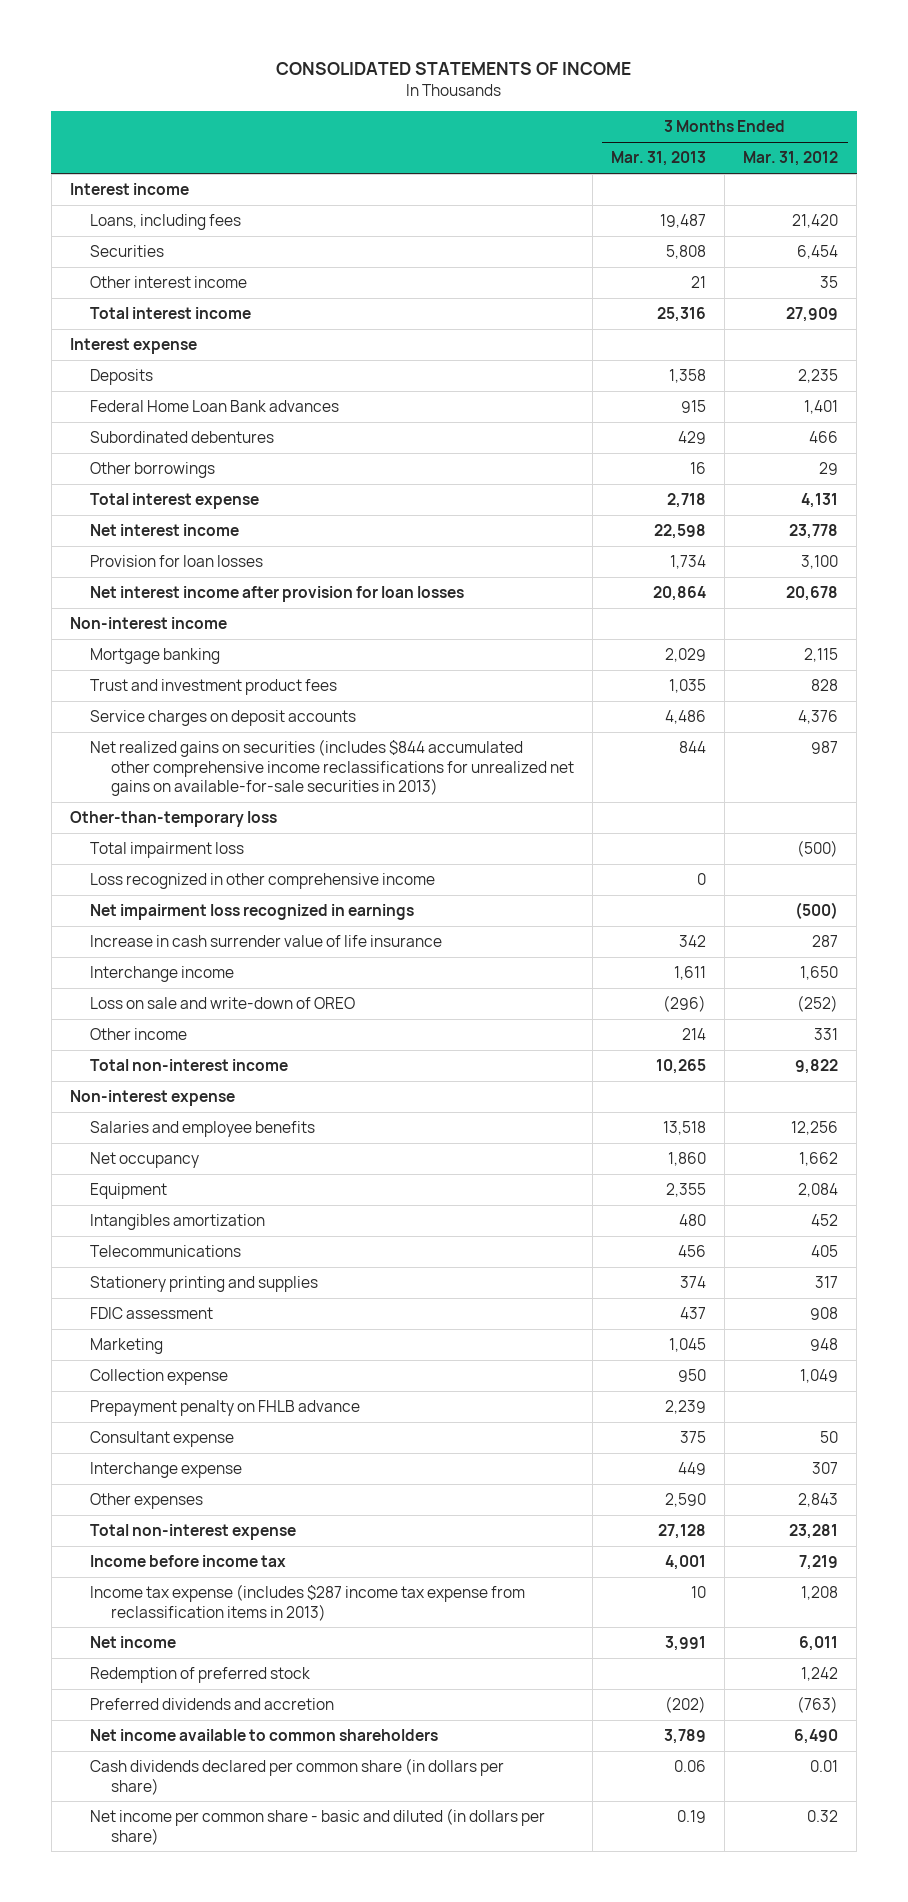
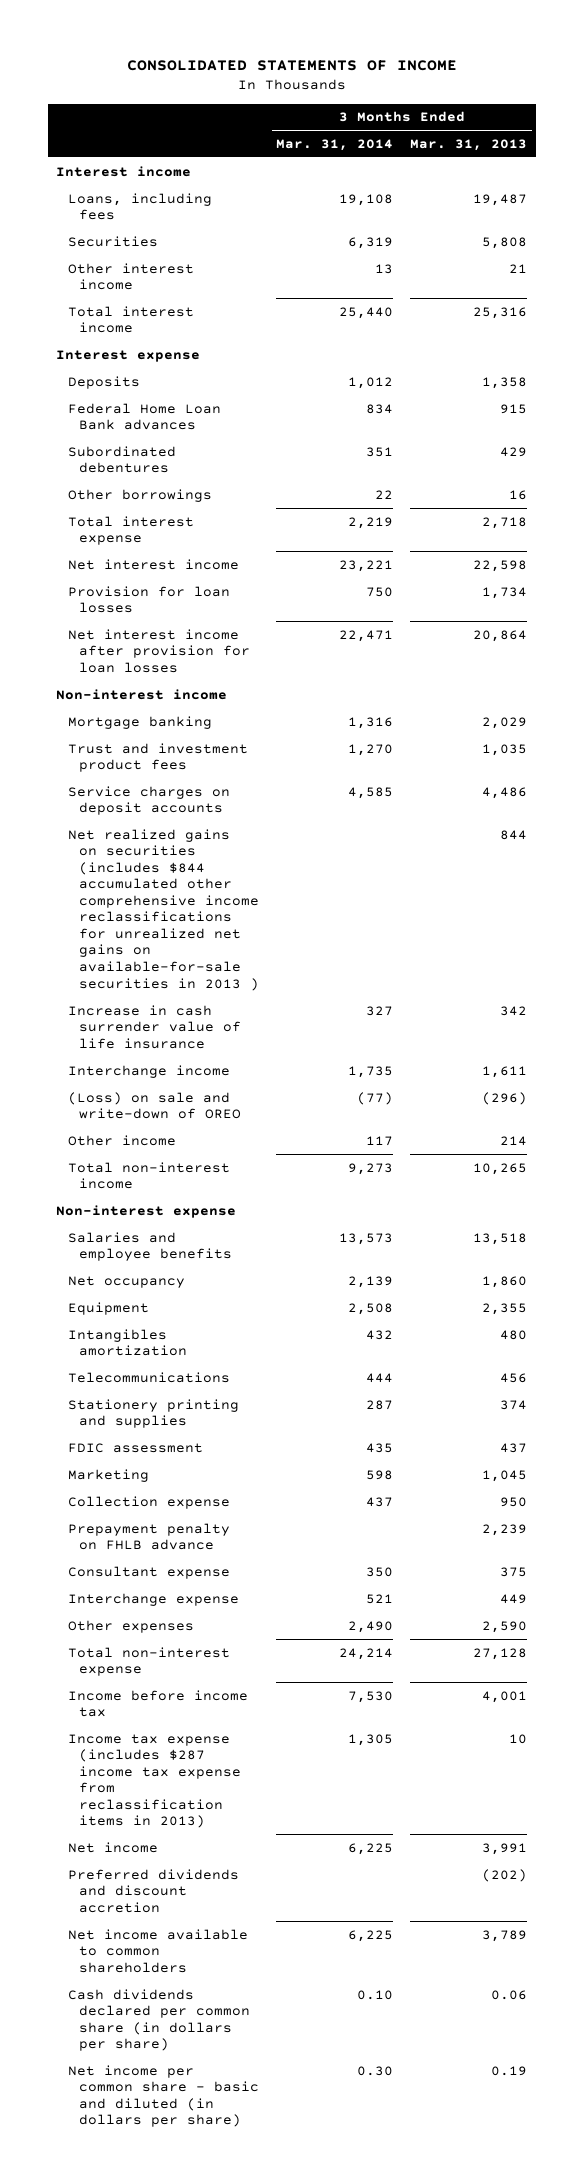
[743,151,839,167] Mar. 31, 2012 -> none
none -> [276,138,394,151] Mar. 31, 2014
[69,811,277,828] Other-than-temporary loss -> none
[90,842,245,859] Total impairment loss -> none
[90,873,436,890] Loss recognized in other comprehensive income -> none
[90,904,415,921] Net impairment loss recognized in earnings -> none
[90,739,574,797] Net realized gains on securities (includes $844 accumulated other comprehensive income reclassifications for unrealized net gains on available-for-sale securities in 2013) -> [67,828,260,991] Net realized gains on securities (includes $844 accumulated other comprehensive income reclassifications for unrealized net gains on available-for-sale securities in 2013 )
[90,997,356,1010] Loss on sale and write-down of OREO -> [67,1091,242,1120] (Loss) on sale and write-down of OREO
[90,1667,311,1684] Redemption of preferred stock -> none
[90,1698,335,1711] Preferred dividends and accretion -> [67,1868,239,1913] Preferred dividends and discount accretion

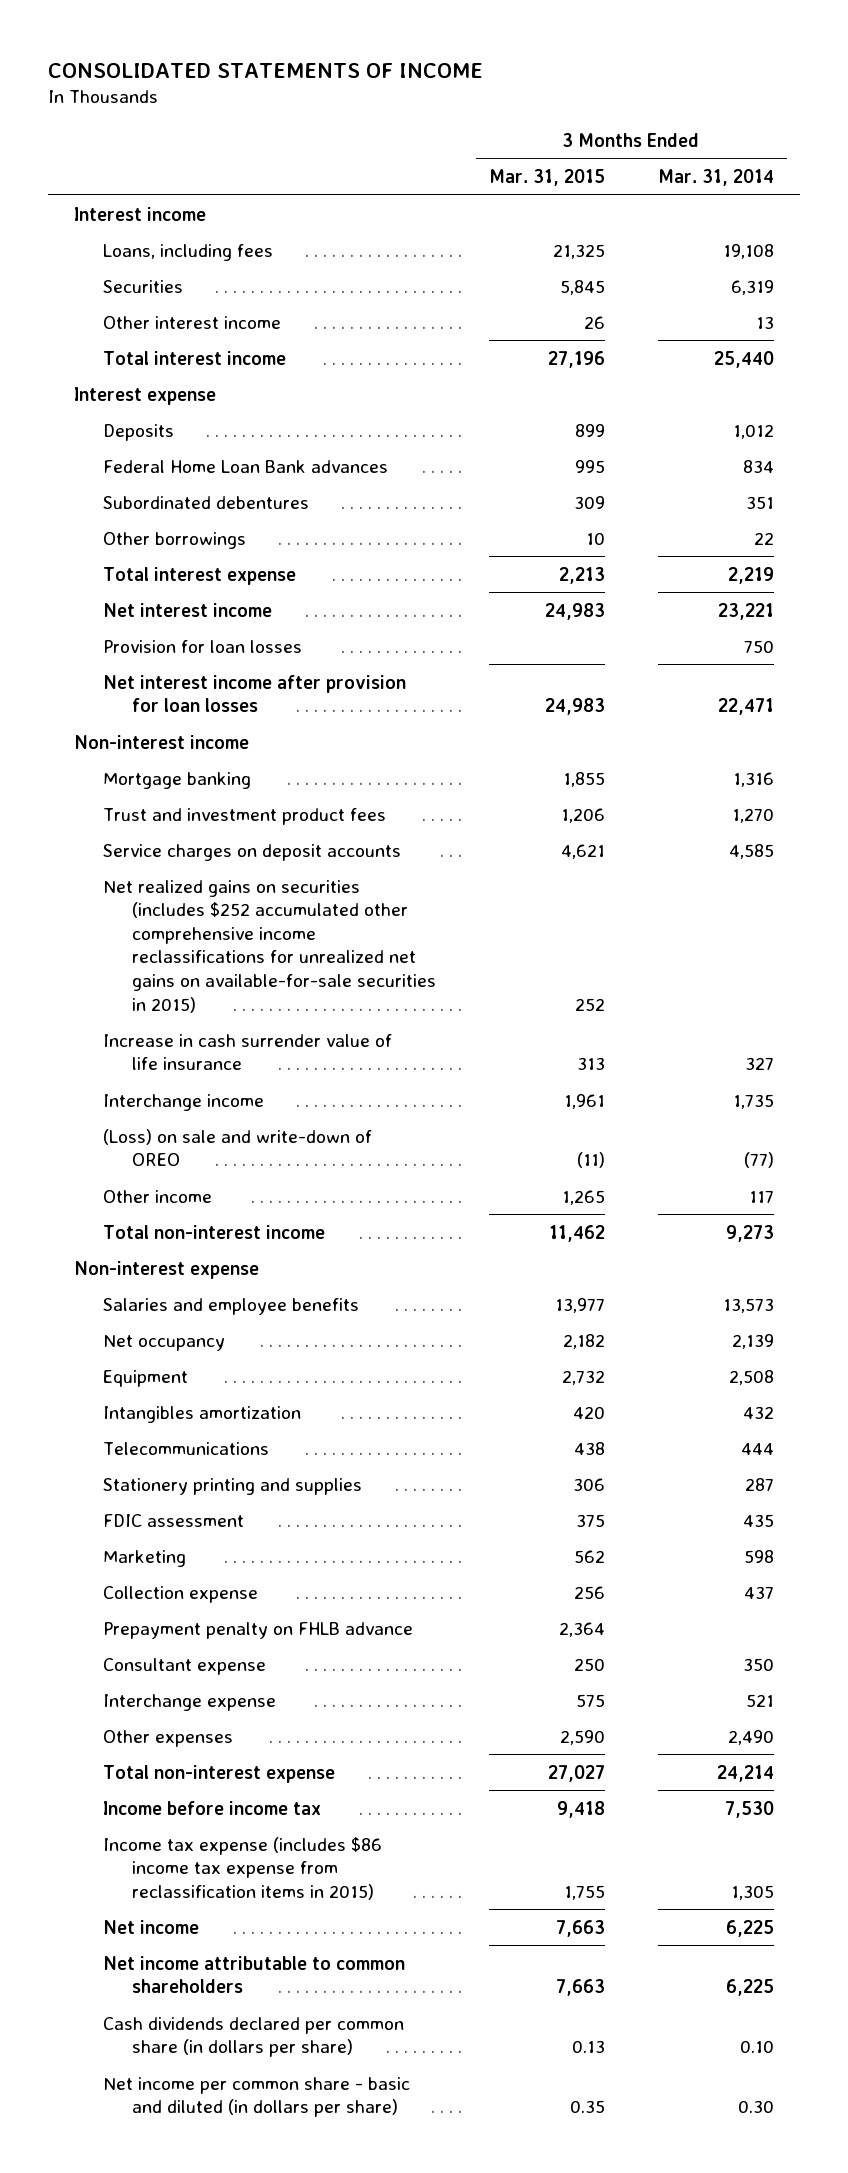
[410,138,528,151] Mar. 31, 2013 -> none
none -> [488,169,605,187] Mar. 31, 2015
[67,828,260,991] Net realized gains on securities (includes $844 accumulated other comprehensive income reclassifications for unrealized net gains on available-for-sale securities in 2013 ) -> [103,879,437,1013] Net realized gains on securities (includes $252 accumulated other comprehensive income reclassifications for unrealized net gains on available-for-sale securities in 2015)
[67,1733,242,1829] Income tax expense (includes $287 income tax expense from reclassification items in 2013) -> [103,1836,383,1900] Income tax expense (includes $86 income tax expense from reclassification items in 2015)
[67,1868,239,1913] Preferred dividends and discount accretion -> none
[67,1928,248,1973] Net income available to common shareholders -> [103,1955,406,1994] Net income attributable to common shareholders

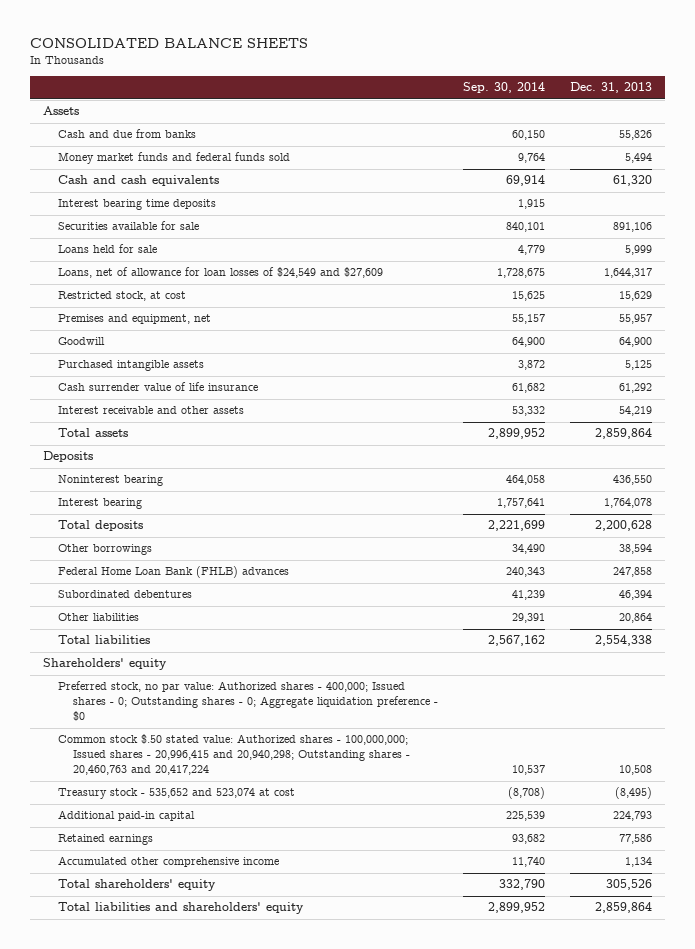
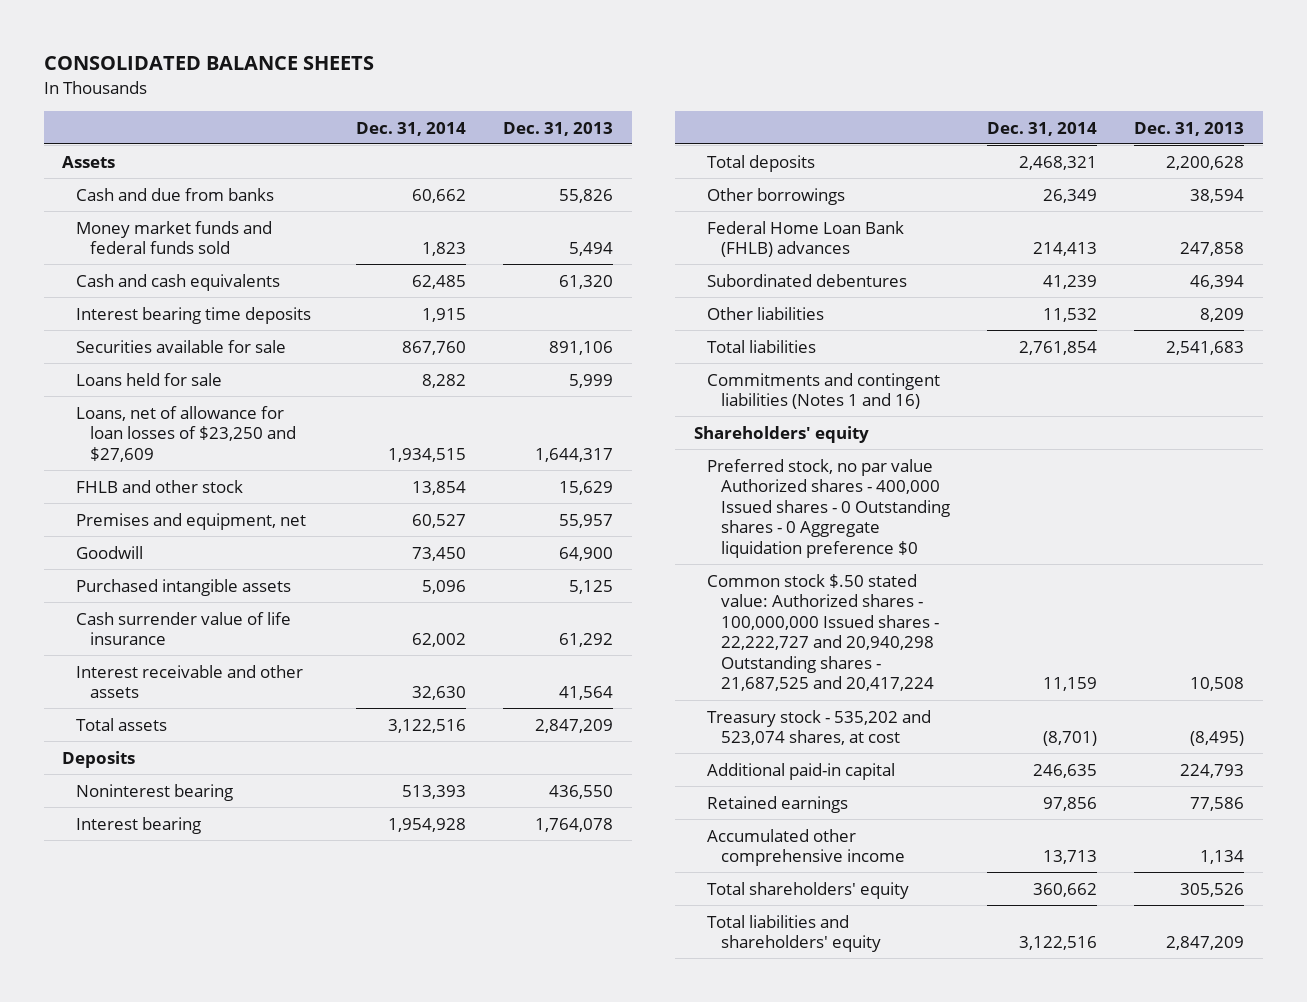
[462,82,545,94] Sep. 30, 2014 -> none
none -> [355,121,466,136] Dec. 31, 2014
[57,267,383,279] Loans, net of allowance for loan losses of $24,549 and $27,609 -> [76,405,296,462] Loans, net of allowance for loan losses of $23,250 and $27,609
[57,291,186,302] Restricted stock, at cost -> [76,479,244,493] FHLB and other stock
[619,406,653,417] 54,219 -> [559,686,614,701] 41,564
[595,428,653,440] 2,859,864 -> [535,718,614,733] 2,847,209
[619,613,653,624] 20,864 -> [1200,307,1245,322] 8,209
[595,635,653,647] 2,554,338 -> [1166,340,1245,355] 2,541,683
none -> [707,372,941,410] Commitments and contingent liabilities (Notes 1 and 16)
[57,681,438,722] Preferred stock, no par value: Authorized shares - 400,000; Issued shares - 0; Outstanding shares - 0; Aggregate liquidation preference - $0 -> [707,458,950,558] Preferred stock, no par value Authorized shares - 400,000 Issued shares - 0 Outstanding shares - 0 Aggregate liquidation preference $0
[57,734,410,776] Common stock $.50 stated value: Authorized shares - 100,000,000; Issued shares - 20,996,415 and 20,940,298; Outstanding shares - 20,460,763 and 20,417,224 -> [707,573,939,692] Common stock $.50 stated value: Authorized shares - 100,000,000 Issued shares - 22,222,727 and 20,940,298 Outstanding shares - 21,687,525 and 20,417,224
[57,788,295,800] Treasury stock - 535,652 and 523,074 at cost -> [707,709,932,746] Treasury stock - 535,202 and 523,074 shares, at cost
[595,902,653,914] 2,859,864 -> [1166,936,1245,951] 2,847,209

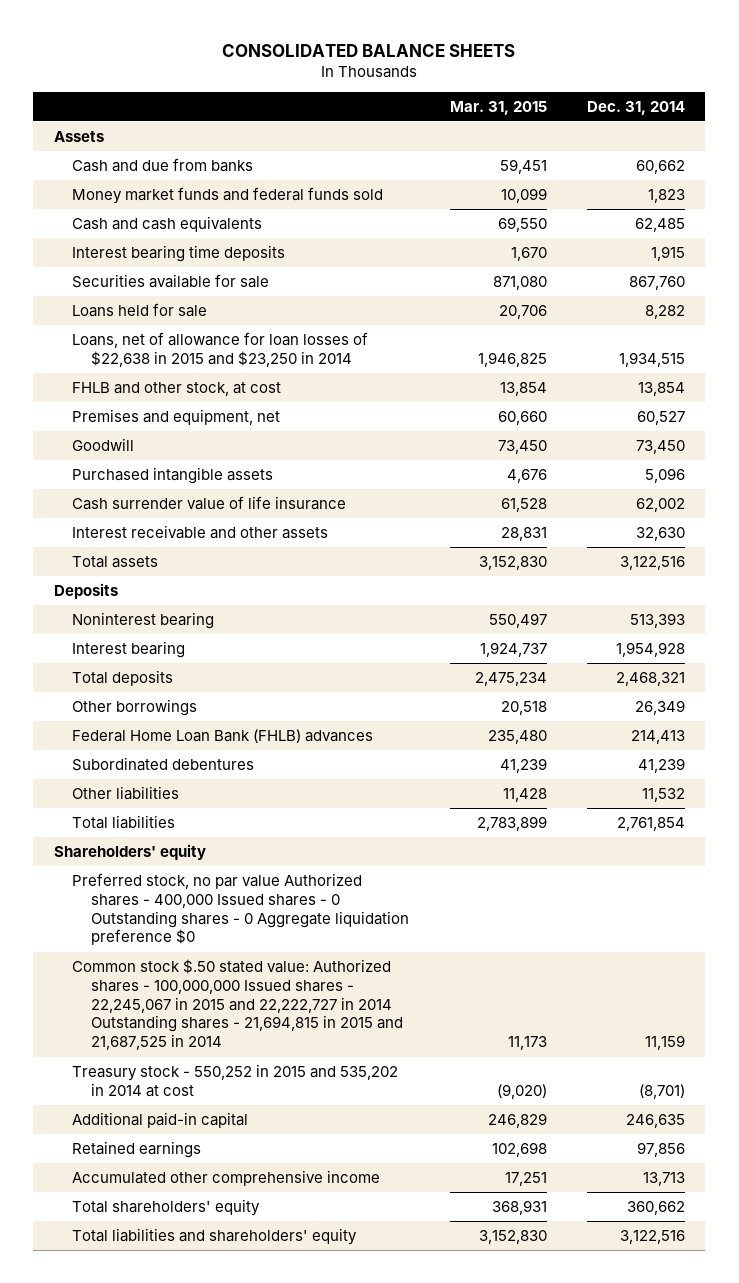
[503,121,614,136] Dec. 31, 2013 -> none
none -> [449,100,547,115] Mar. 31, 2015
[76,405,296,462] Loans, net of allowance for loan losses of $23,250 and $27,609 -> [72,332,369,367] Loans, net of allowance for loan losses of $22,638 in 2015 and $23,250 in 2014
[76,479,244,493] FHLB and other stock -> [72,382,282,397] FHLB and other stock, at cost
[707,372,941,410] Commitments and contingent liabilities (Notes 1 and 16) -> none
[707,573,939,692] Common stock $.50 stated value: Authorized shares - 100,000,000 Issued shares - 22,222,727 and 20,940,298 Outstanding shares - 21,687,525 and 20,417,224 -> [72,959,404,1051] Common stock $.50 stated value: Authorized shares - 100,000,000 Issued shares - 22,245,067 in 2015 and 22,222,727 in 2014 Outstanding shares - 21,694,815 in 2015 and 21,687,525 in 2014
[707,709,932,746] Treasury stock - 535,202 and 523,074 shares, at cost -> [72,1064,399,1097] Treasury stock - 550,252 in 2015 and 535,202 in 2014 at cost

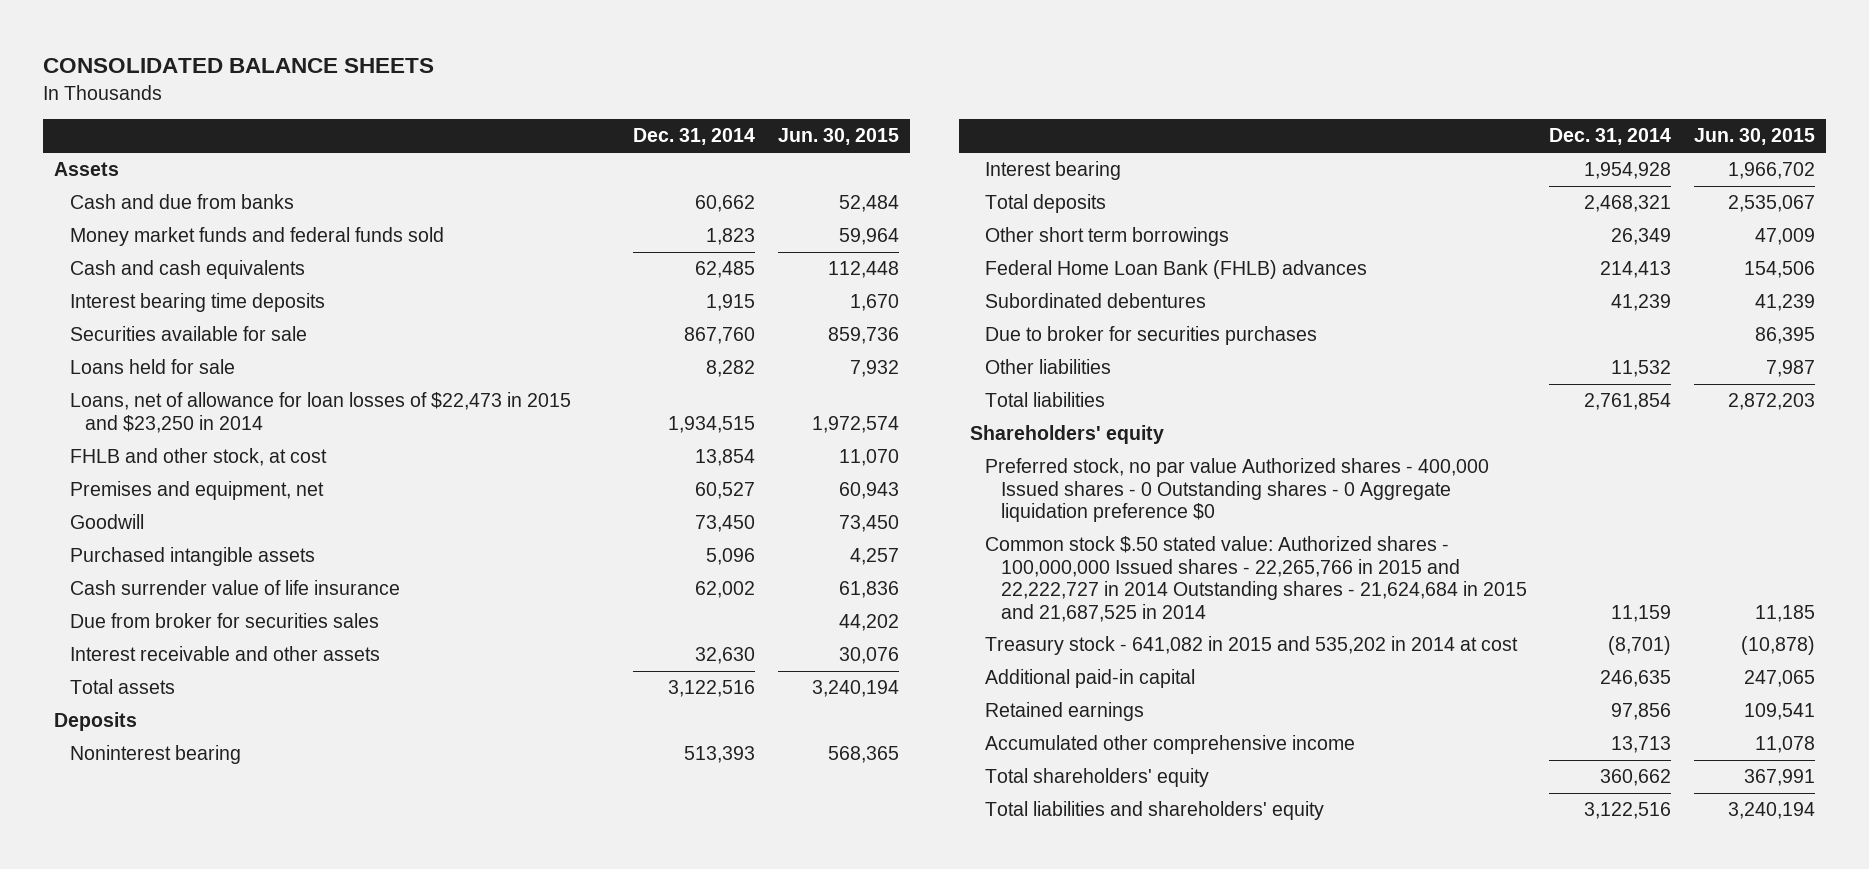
[449,100,547,115] Mar. 31, 2015 -> none
none -> [777,128,899,146] Jun. 30, 2015
[72,332,369,367] Loans, net of allowance for loan losses of $22,638 in 2015 and $23,250 in 2014 -> [69,392,571,433] Loans, net of allowance for loan losses of $22,473 in 2015 and $23,250 in 2014
none -> [69,613,379,629] Due from broker for securities sales
[72,699,198,717] Other borrowings -> [985,227,1230,247] Other short term borrowings
none -> [985,326,1318,346] Due to broker for securities purchases
[72,959,404,1051] Common stock $.50 stated value: Authorized shares - 100,000,000 Issued shares - 22,245,067 in 2015 and 22,222,727 in 2014 Outstanding shares - 21,694,815 in 2015 and 21,687,525 in 2014 -> [985,536,1527,622] Common stock $.50 stated value: Authorized shares - 100,000,000 Issued shares - 22,265,766 in 2015 and 22,222,727 in 2014 Outstanding shares - 21,624,684 in 2015 and 21,687,525 in 2014
[72,1064,399,1097] Treasury stock - 550,252 in 2015 and 535,202 in 2014 at cost -> [985,636,1519,656] Treasury stock - 641,082 in 2015 and 535,202 in 2014 at cost

